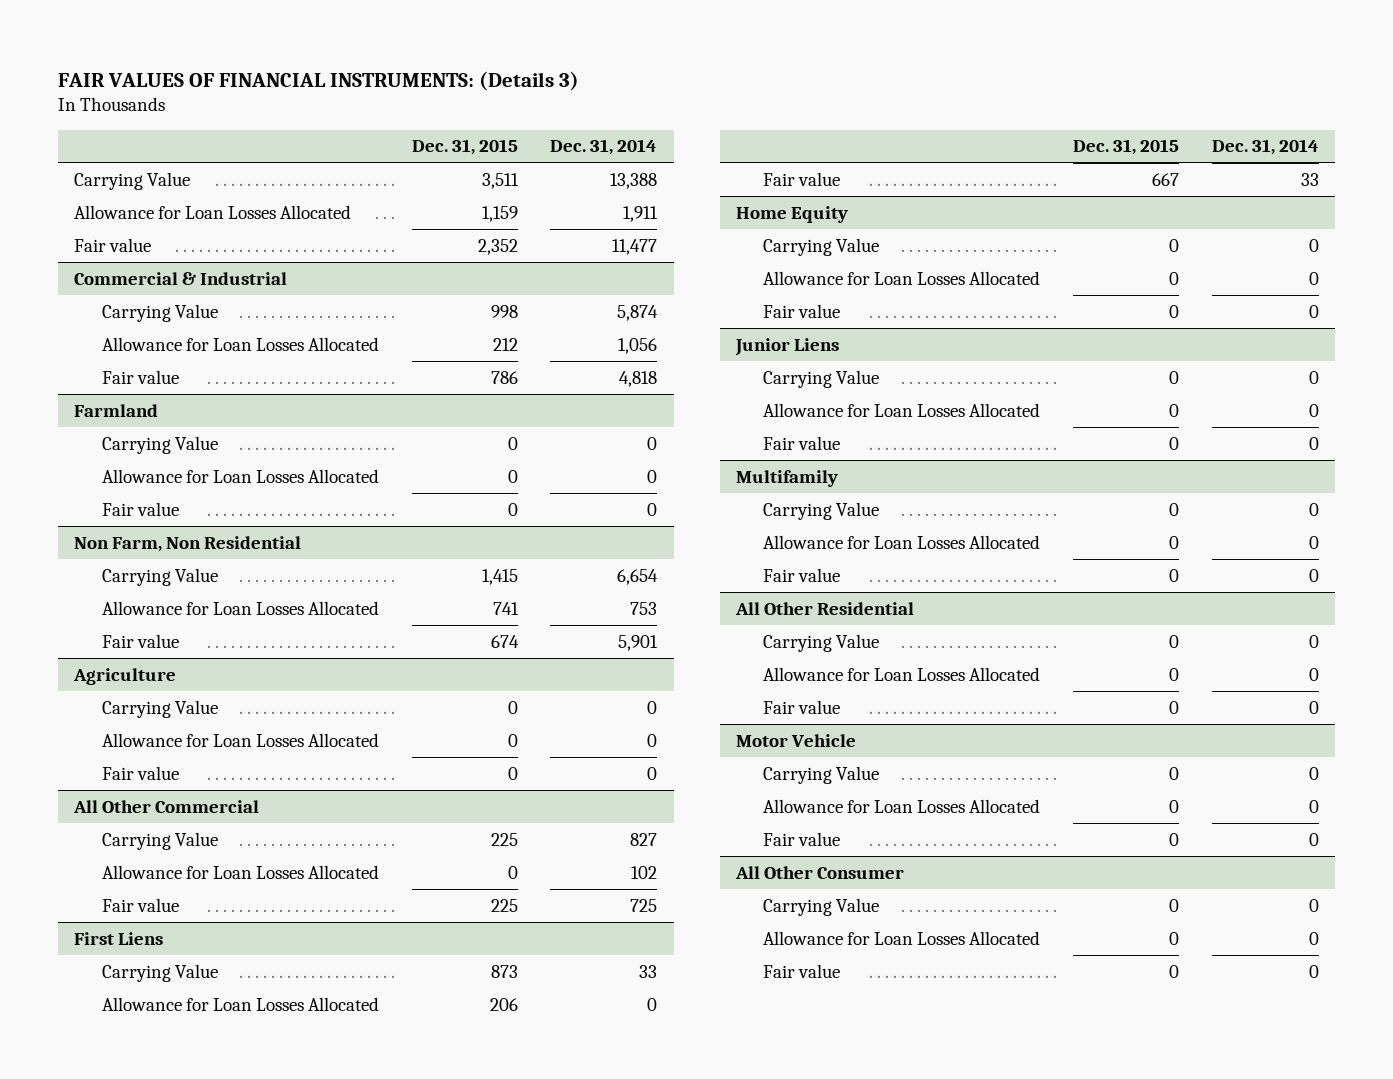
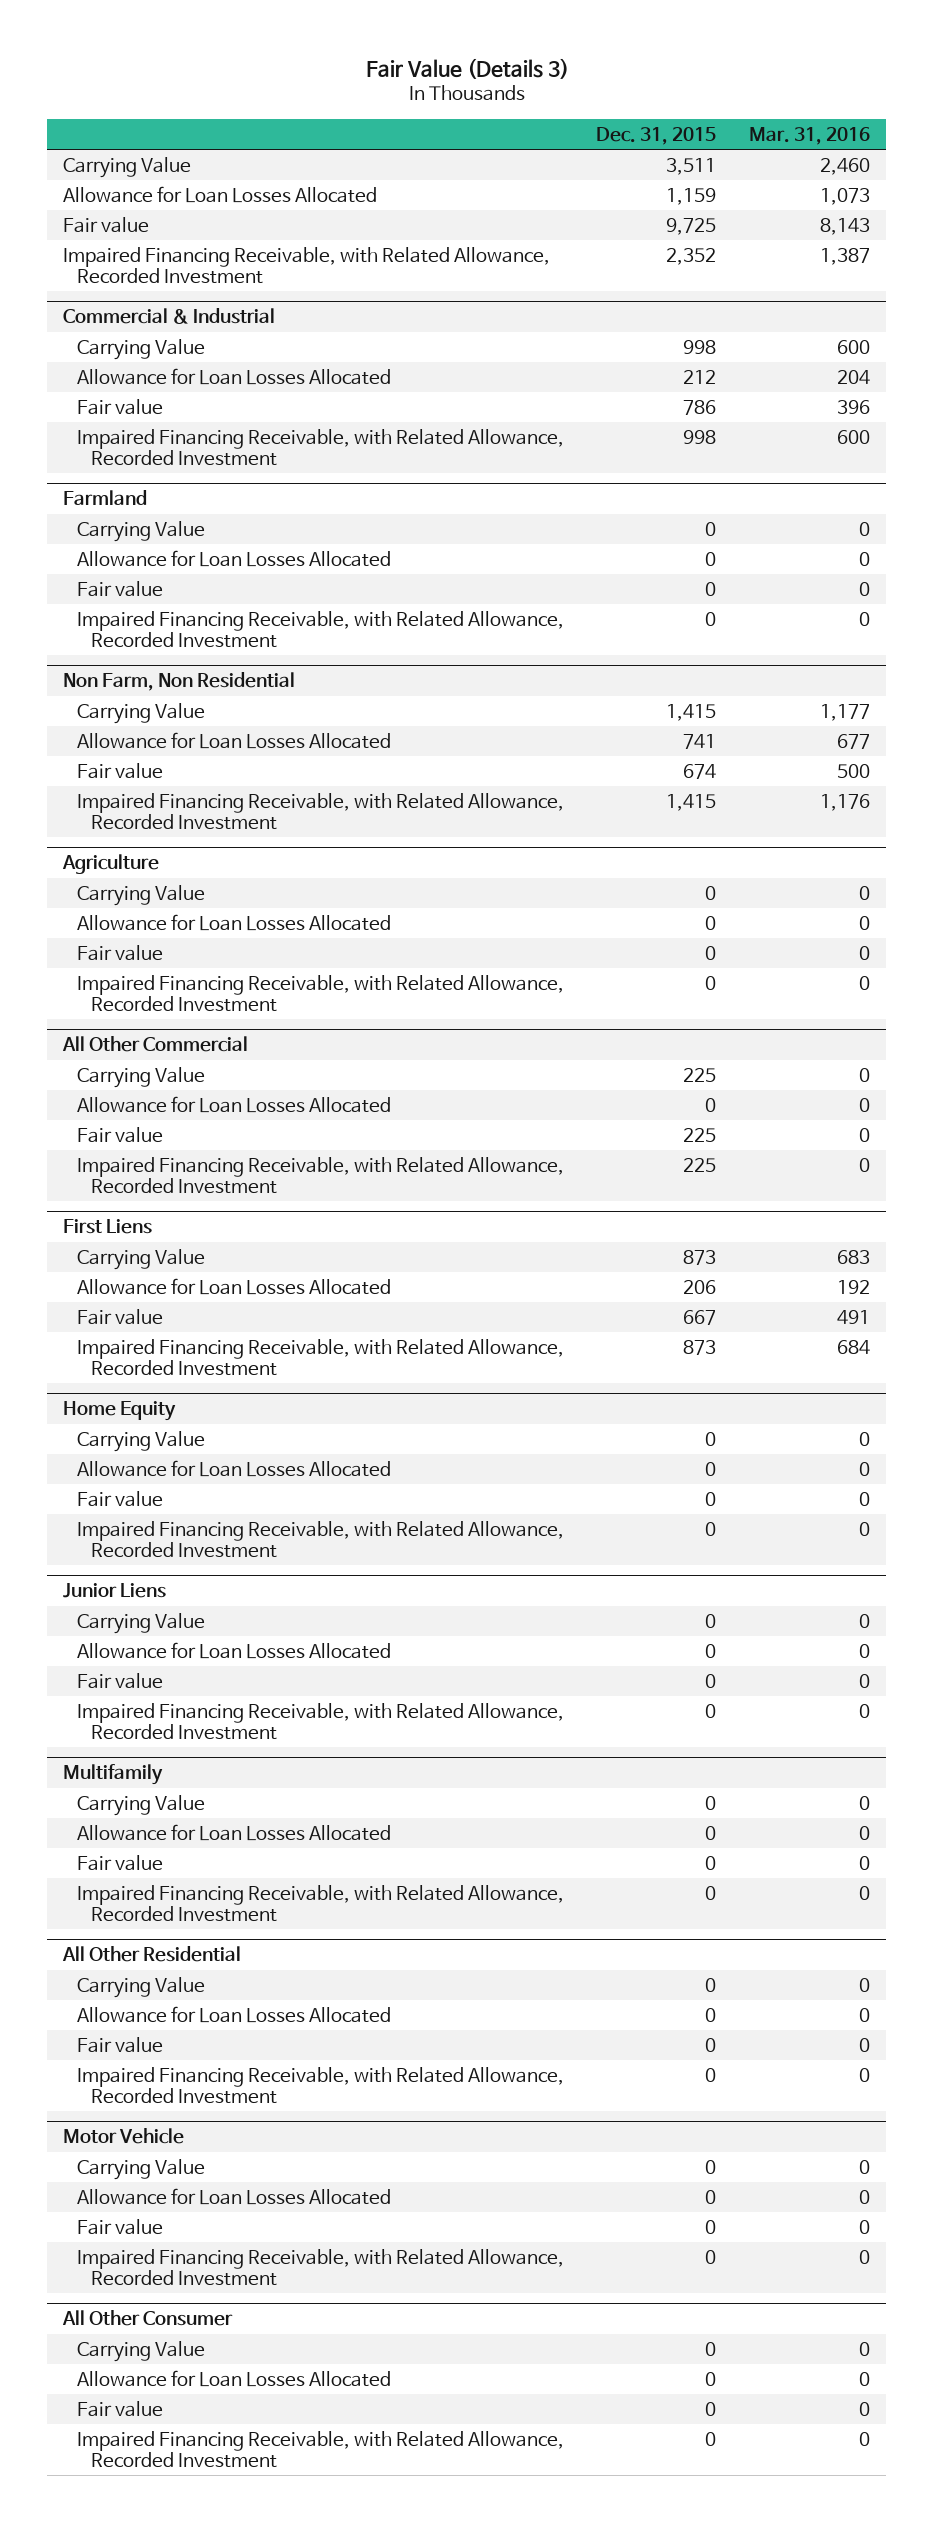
[58,70,580,91] FAIR VALUES OF FINANCIAL INSTRUMENTS: (Details 3) -> [365,57,569,79] Fair Value (Details 3)
[550,139,658,156] Dec. 31, 2014 -> none
none -> [749,126,871,145] Mar. 31, 2016
[477,238,518,255] 2,352 -> [666,217,717,235] 9,725
none -> [63,246,551,284] Impaired Financing Receivable, with Related Allowance, Recorded Investment
none -> [76,428,564,466] Impaired Financing Receivable, with Related Allowance, Recorded Investment
none -> [76,610,564,648] Impaired Financing Receivable, with Related Allowance, Recorded Investment
none -> [76,792,564,830] Impaired Financing Receivable, with Related Allowance, Recorded Investment
none -> [76,974,564,1012] Impaired Financing Receivable, with Related Allowance, Recorded Investment
none -> [76,1156,564,1194] Impaired Financing Receivable, with Related Allowance, Recorded Investment
none -> [76,1338,564,1376] Impaired Financing Receivable, with Related Allowance, Recorded Investment
none -> [76,1520,564,1558] Impaired Financing Receivable, with Related Allowance, Recorded Investment
none -> [76,1702,564,1740] Impaired Financing Receivable, with Related Allowance, Recorded Investment
none -> [76,1884,564,1922] Impaired Financing Receivable, with Related Allowance, Recorded Investment
none -> [76,2066,564,2104] Impaired Financing Receivable, with Related Allowance, Recorded Investment
none -> [76,2248,564,2286] Impaired Financing Receivable, with Related Allowance, Recorded Investment
none -> [76,2430,564,2468] Impaired Financing Receivable, with Related Allowance, Recorded Investment

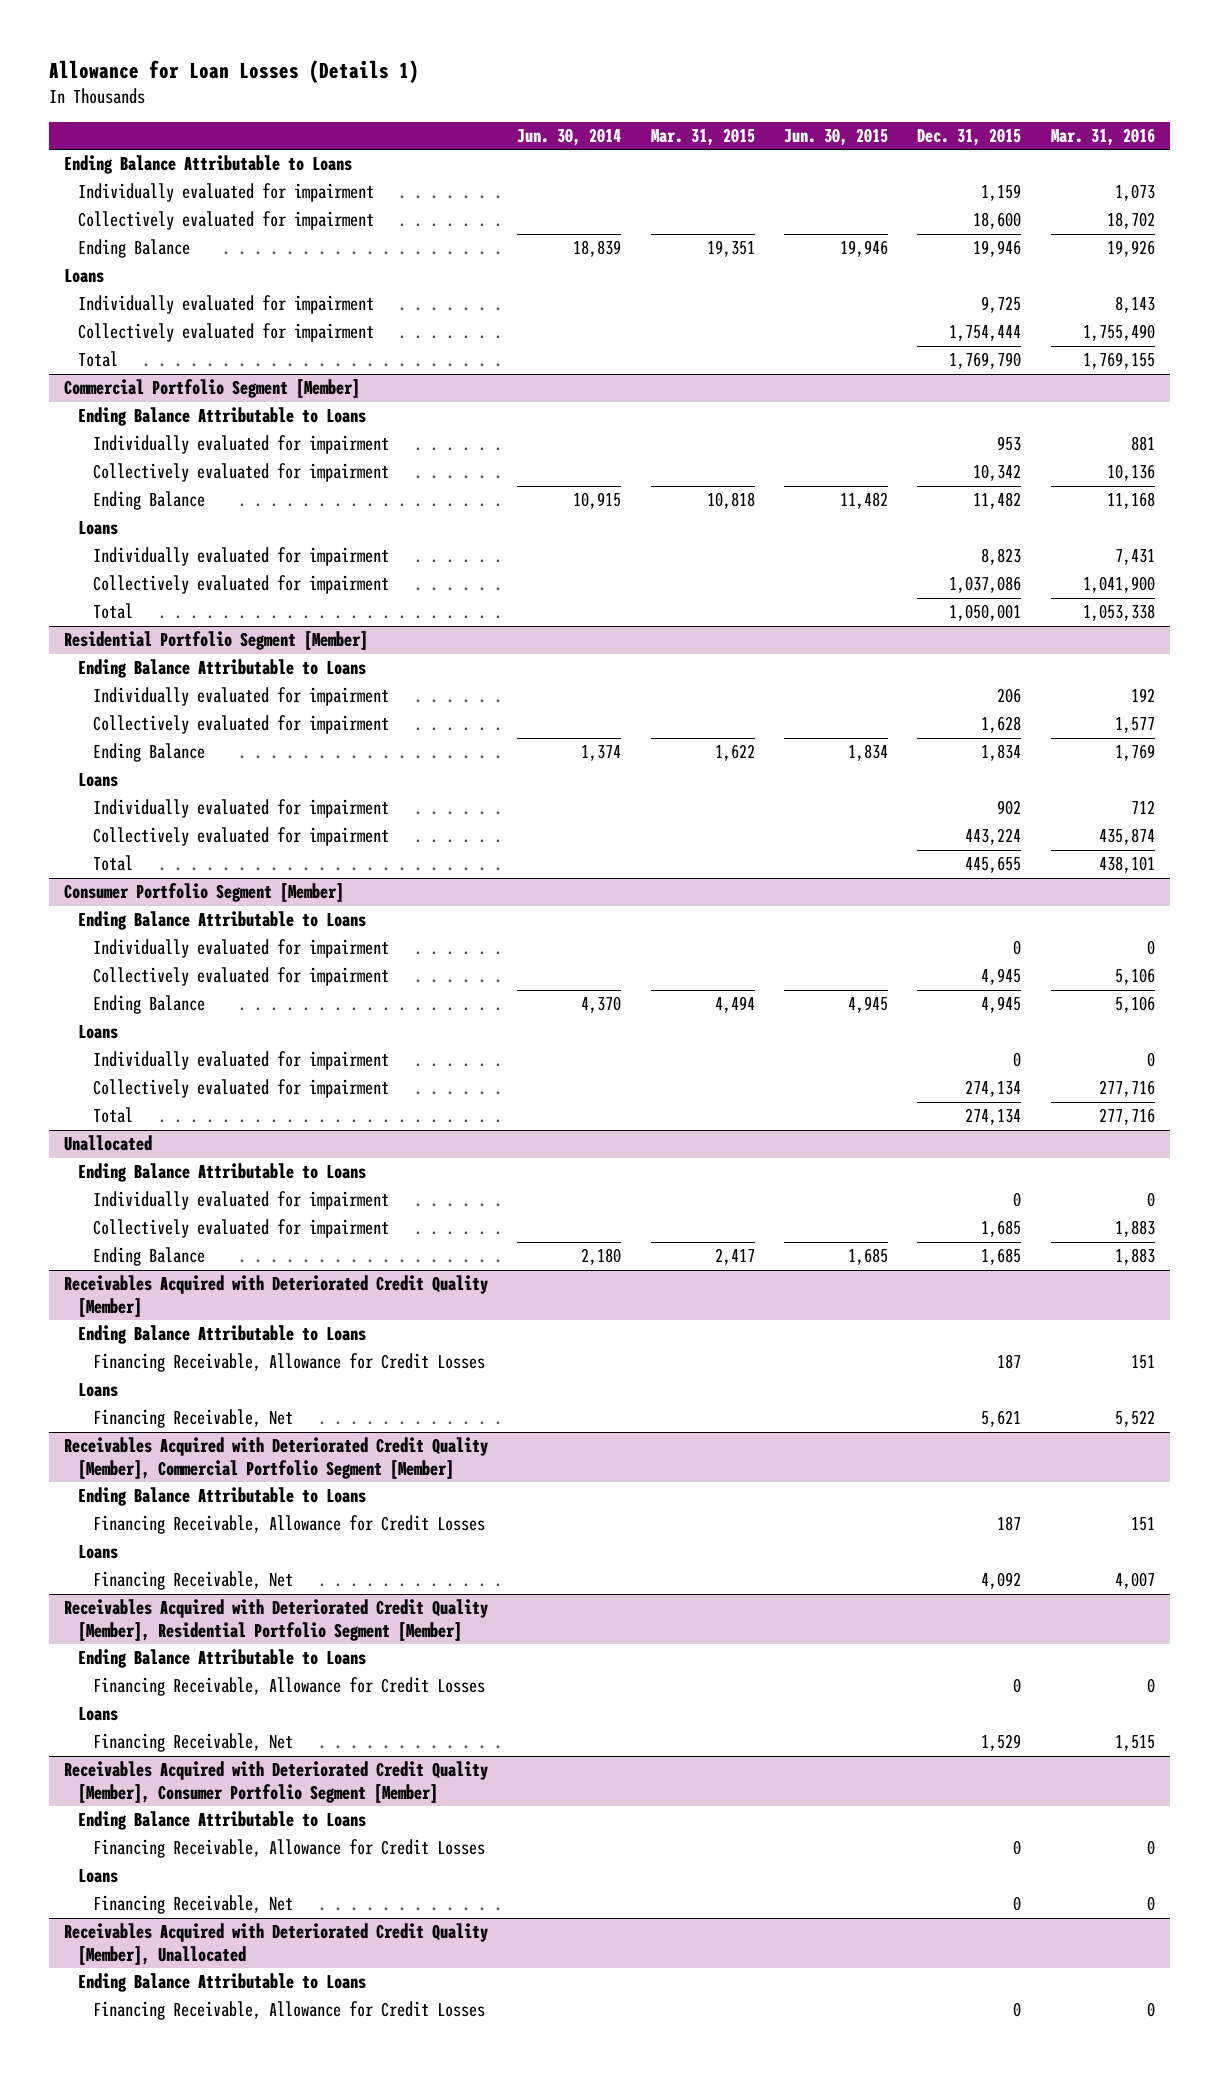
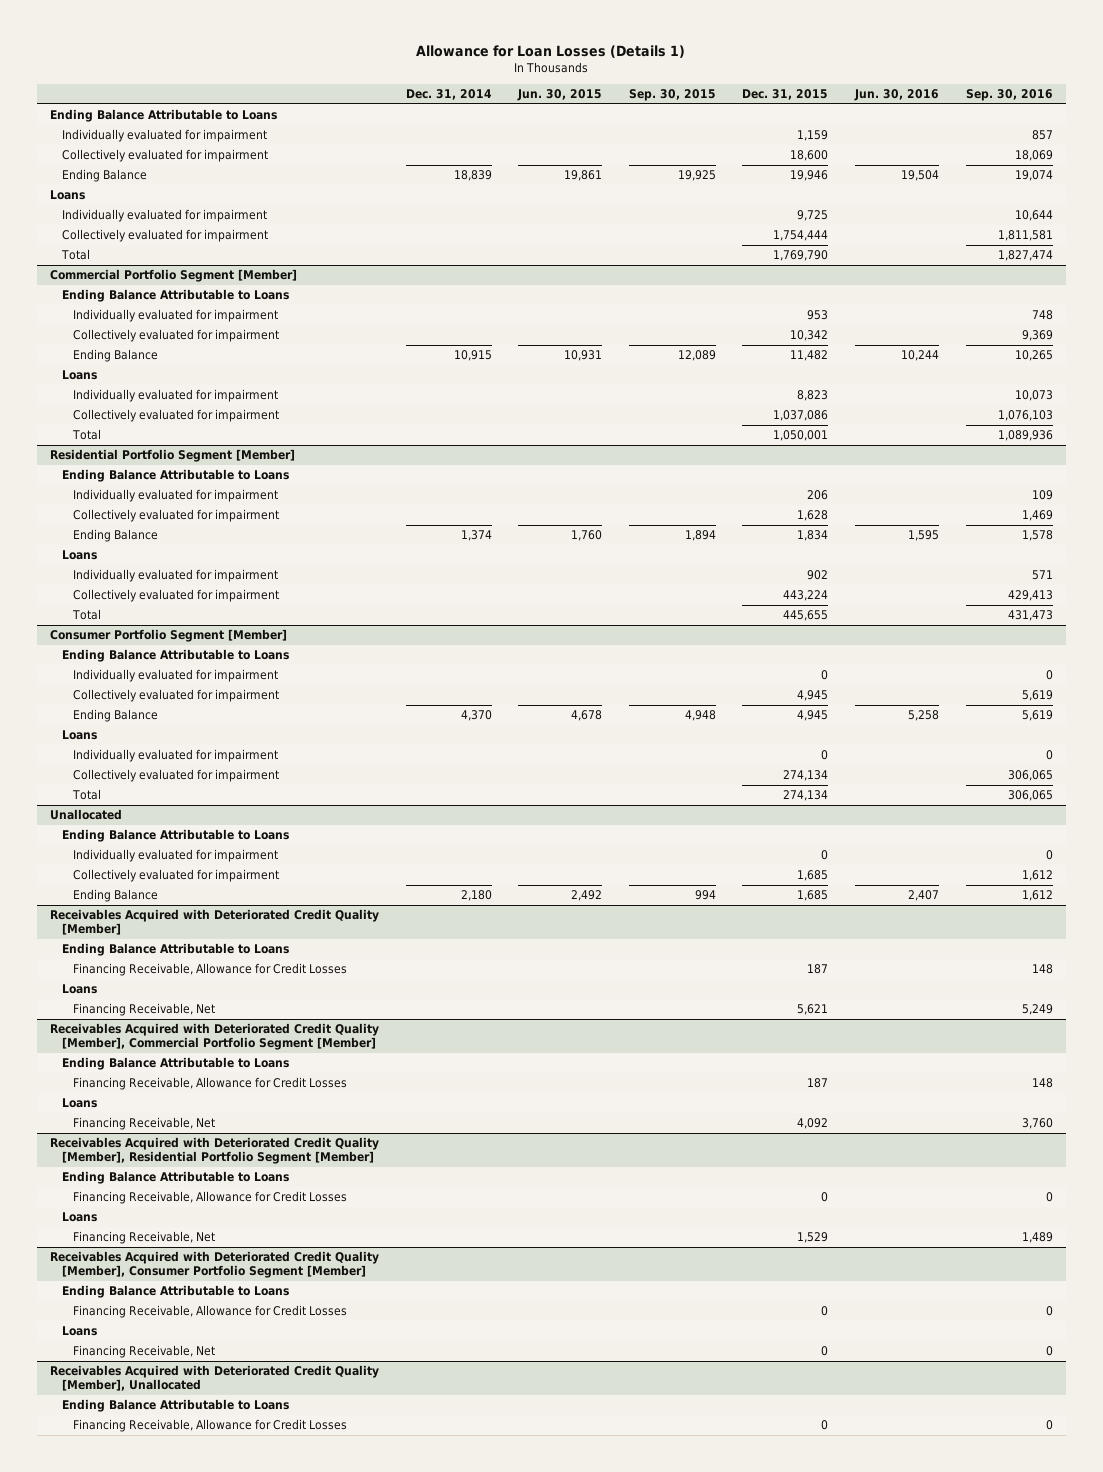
[517,127,622,146] Jun. 30, 2014 -> none
[650,127,755,146] Mar. 31, 2015 -> none
[1050,127,1155,146] Mar. 31, 2016 -> none
none -> [405,89,492,101] Dec. 31, 2014
none -> [628,89,716,102] Sep. 30, 2015
none -> [854,89,940,102] Jun. 30, 2016
none -> [965,89,1053,102] Sep. 30, 2016
[840,240,889,258] 19,946 -> [564,170,603,182] 19,861
[840,492,889,510] 11,482 -> [564,350,603,362] 10,931
[848,744,889,762] 1,834 -> [571,530,603,542] 1,760
[848,996,889,1014] 4,945 -> [571,710,603,722] 4,678
[848,1248,889,1266] 1,685 -> [571,890,603,902] 2,492

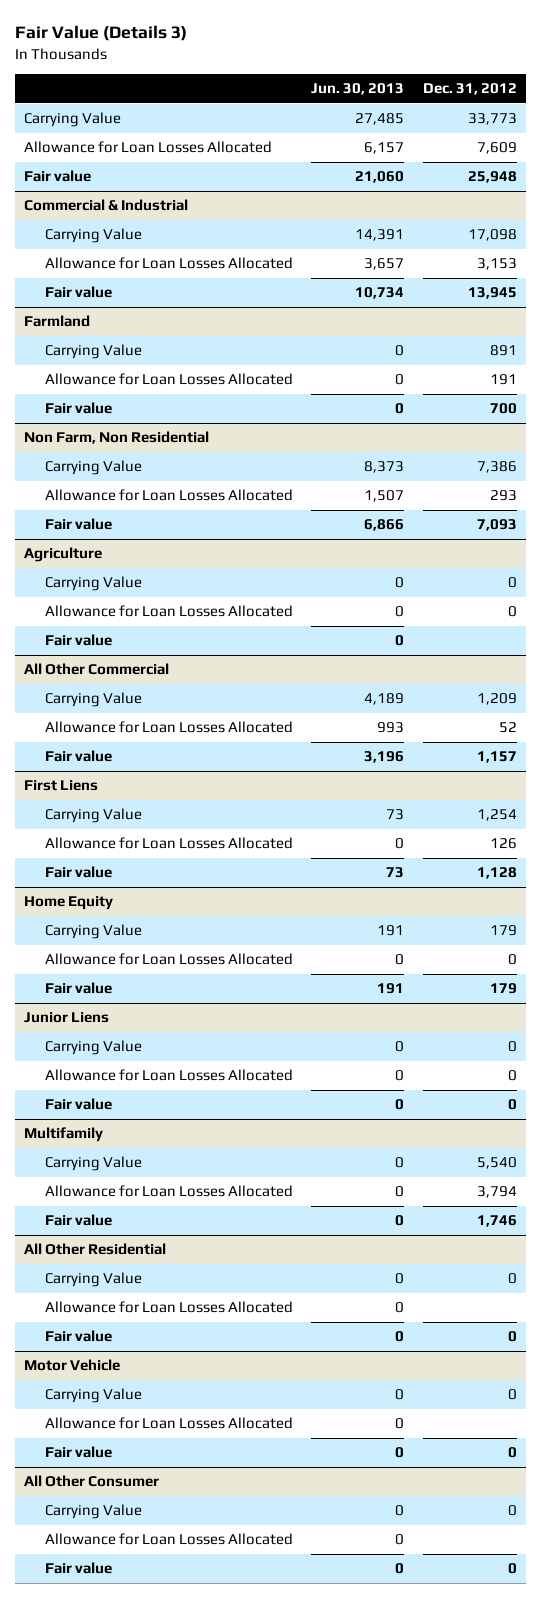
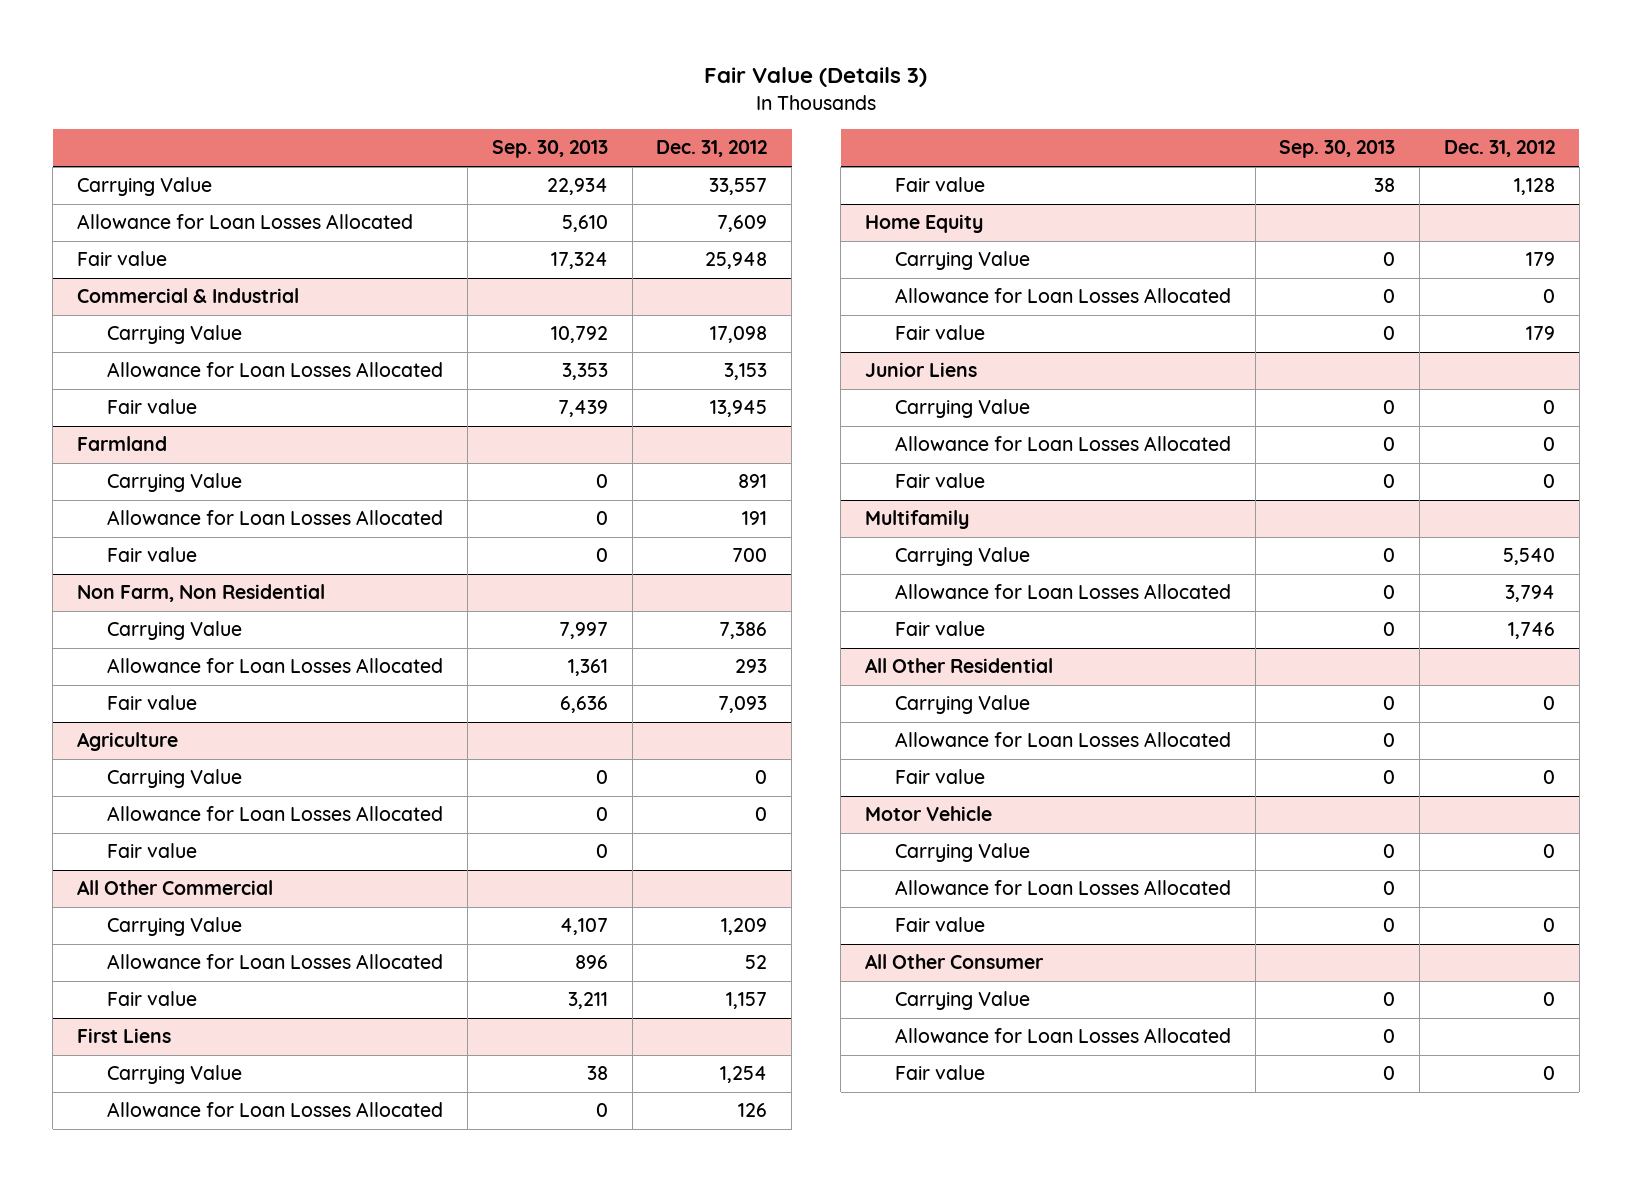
[311,83,405,96] Jun. 30, 2013 -> none
none -> [491,140,608,159] Sep. 30, 2013
[467,113,517,126] 33,773 -> [709,178,768,196] 33,557

